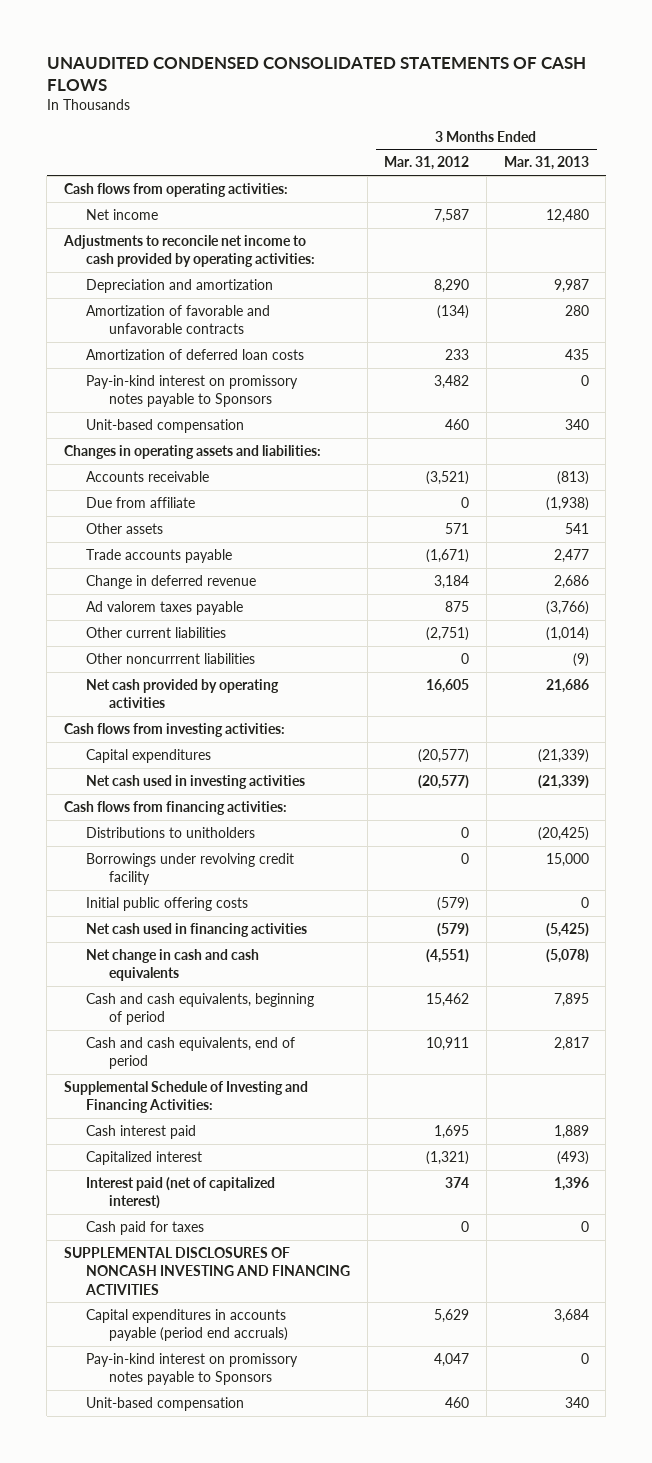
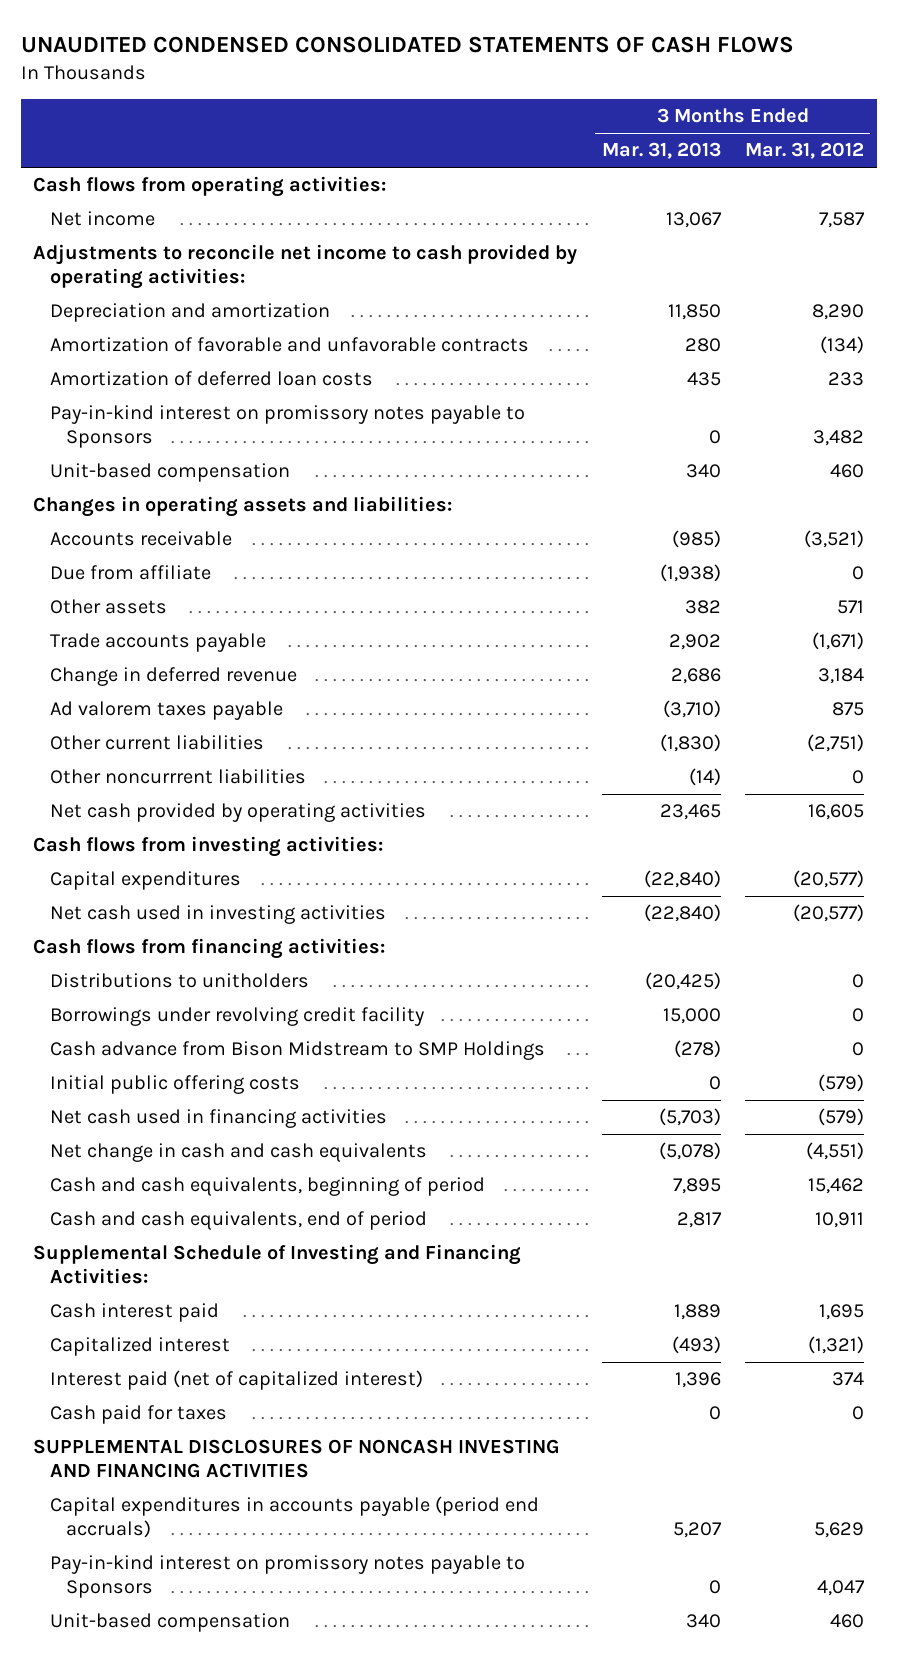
[545,208,589,223] 12,480 -> [665,212,722,229] 13,067
[553,278,589,293] 9,987 -> [667,304,721,321] 11,850
[556,470,589,485] (813) -> [671,530,721,549] (985)
[564,522,589,534] 541 -> [684,600,721,615] 382
[553,548,589,563] 2,477 -> [668,634,721,651] 2,902
[545,600,589,615] (3,766) -> [662,700,721,719] (3,710)
[545,626,589,641] (1,014) -> [659,734,721,753] (1,830)
[572,652,589,667] (9) -> [688,768,721,787] (14)
[545,678,589,693] 21,686 -> [659,804,721,821] 23,465
[537,748,589,763] (21,339) -> [643,870,721,889] (22,840)
[537,774,589,789] (21,339) -> [643,904,721,923] (22,840)
none -> [49,1041,545,1061] Cash advance from Bison Midstream to SMP Holdings
[545,922,589,937] (5,425) -> [658,1108,721,1127] (5,703)
[553,1308,589,1323] 3,684 -> [672,1521,722,1538] 5,207

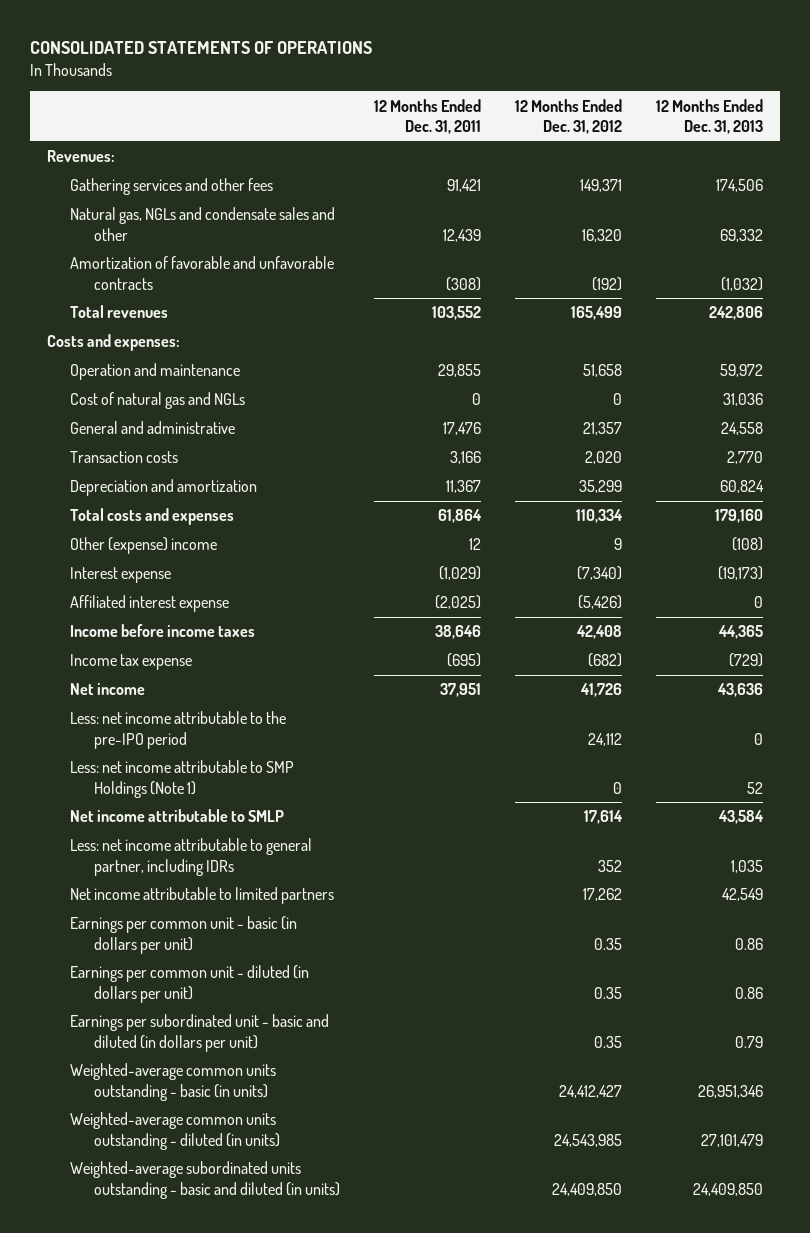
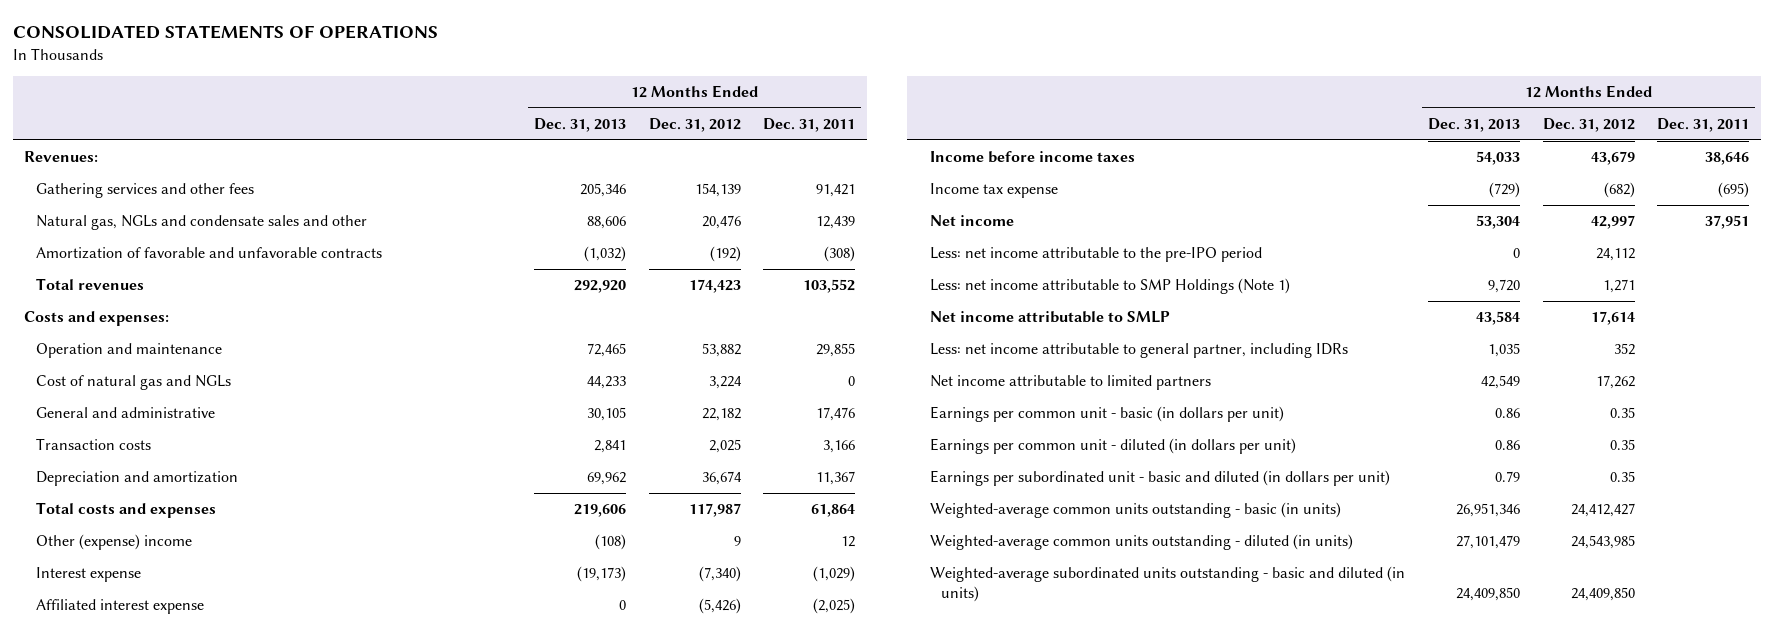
[579,179,622,193] 149,371 -> [694,183,741,198] 154,139
[715,179,763,193] 174,506 -> [579,183,626,198] 205,346
[581,228,622,242] 16,320 -> [701,215,741,230] 20,476
[719,228,763,242] 69,332 -> [586,216,626,230] 88,606
[570,306,622,321] 165,499 -> [688,279,741,294] 174,423
[708,306,763,321] 242,806 -> [573,280,626,294] 292,920
[582,364,622,378] 51,658 -> [701,343,741,358] 53,882
[719,364,763,378] 59,972 -> [586,343,626,358] 72,465
[612,393,622,406] 0 -> [708,376,742,390] 3,224
[722,393,763,407] 31,036 -> [586,376,626,390] 44,233
[582,422,622,436] 21,357 -> [701,408,741,422] 22,182
[720,422,763,436] 24,558 -> [586,407,626,422] 30,105
[584,451,622,465] 2,020 -> [708,439,741,454] 2,025
[726,451,763,465] 2,770 -> [593,440,626,454] 2,841
[578,480,622,494] 35,299 -> [701,471,742,486] 36,674
[719,480,764,494] 60,824 -> [586,472,626,486] 69,962
[575,509,623,524] 110,334 -> [688,503,741,518] 117,987
[714,509,763,524] 179,160 -> [573,504,626,518] 219,606
[575,625,622,640] 42,408 -> [1590,151,1635,166] 43,679
[717,625,763,640] 44,365 -> [1475,151,1520,166] 54,033
[579,683,622,698] 41,726 -> [1590,215,1635,230] 42,997
[716,683,763,698] 43,636 -> [1475,215,1520,230] 53,304
[612,781,622,794] 0 -> [1602,279,1635,294] 1,271
[746,781,763,794] 52 -> [1487,279,1520,294] 9,720

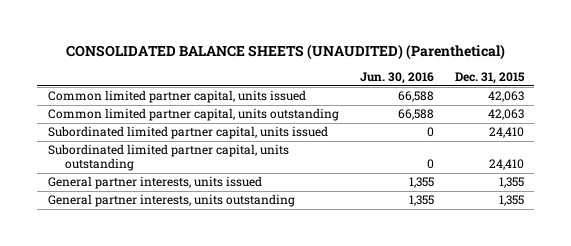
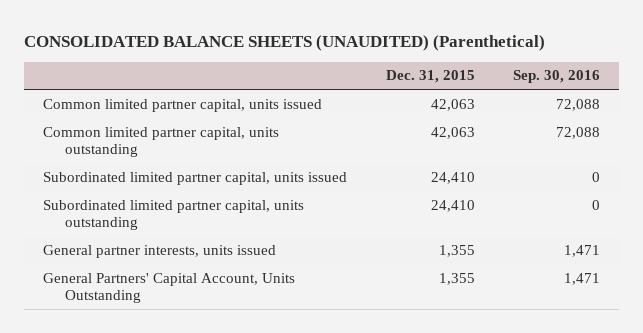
[359,72,434,85] Jun. 30, 2016 -> none
none -> [512,70,600,84] Sep. 30, 2016
[47,194,295,208] General partner interests, units outstanding -> [43,272,296,303] General Partners' Capital Account, Units Outstanding

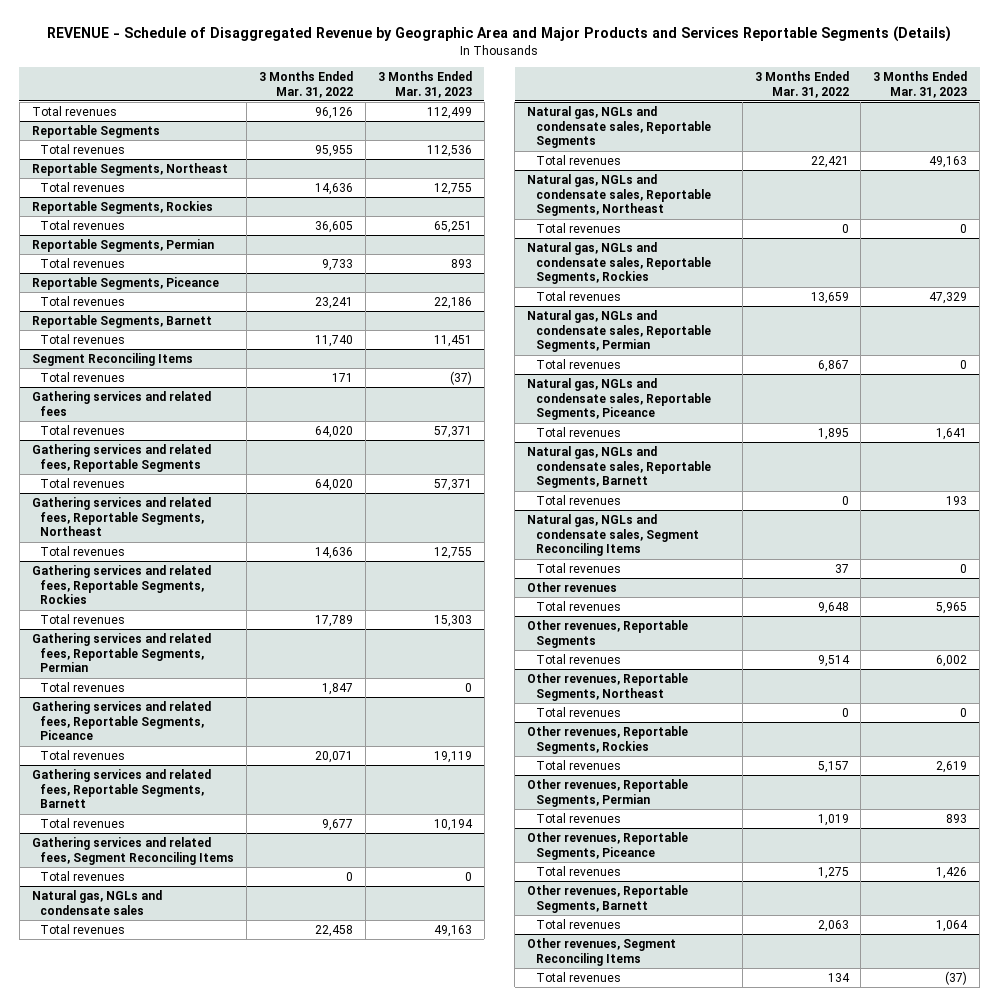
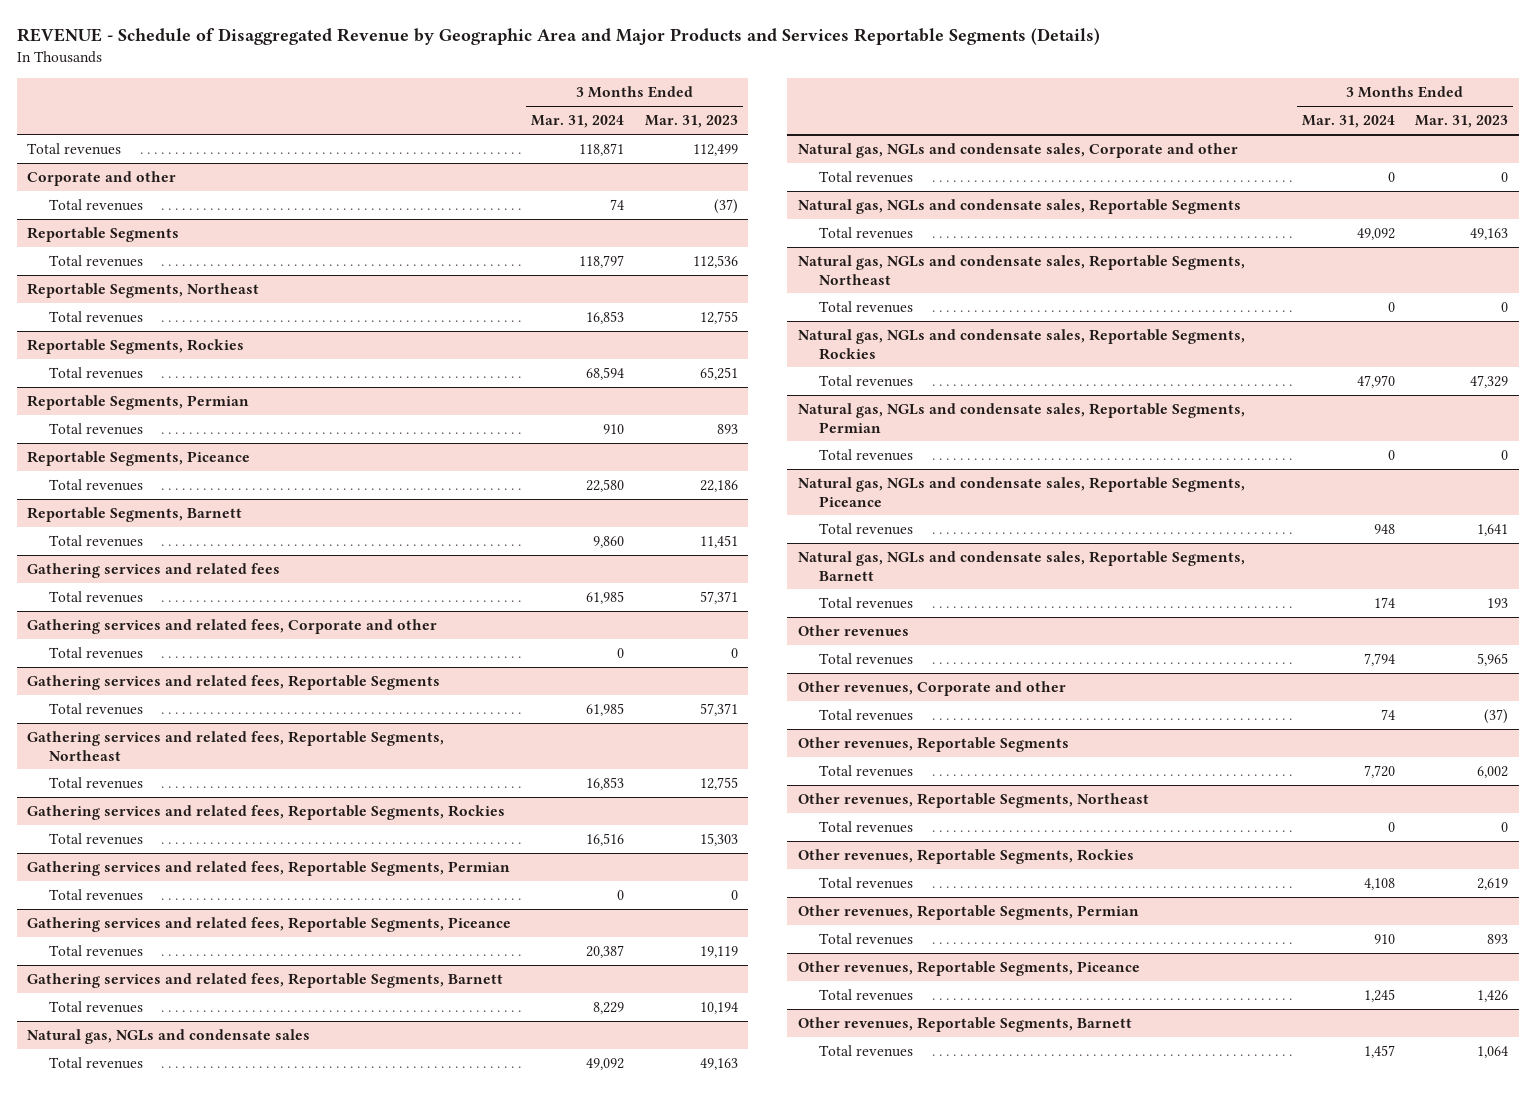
[259,70,354,98] 3 Months Ended Mar. 31, 2022 -> none
none -> [531,115,625,129] Mar. 31, 2024
none -> [27,171,177,187] Corporate and other
none -> [48,199,143,212] Total revenues
[31,353,193,367] Segment Reconciling Items -> none
[40,372,126,383] Total revenues -> none
none -> [27,619,438,635] Gathering services and related fees, Corporate and other
none -> [48,647,143,660] Total revenues
[31,837,235,865] Gathering services and related fees, Segment Reconciling Items -> none
[40,871,126,882] Total revenues -> none
none -> [797,143,1238,159] Natural gas, NGLs and condensate sales, Corporate and other
none -> [819,171,914,184] Total revenues
[526,514,699,557] Natural gas, NGLs and condensate sales, Segment Reconciling Items -> none
[535,563,621,574] Total revenues -> none
none -> [797,681,1066,697] Other revenues, Corporate and other
none -> [819,709,914,722] Total revenues
[526,938,676,966] Other revenues, Segment Reconciling Items -> none
[535,972,621,983] Total revenues -> none

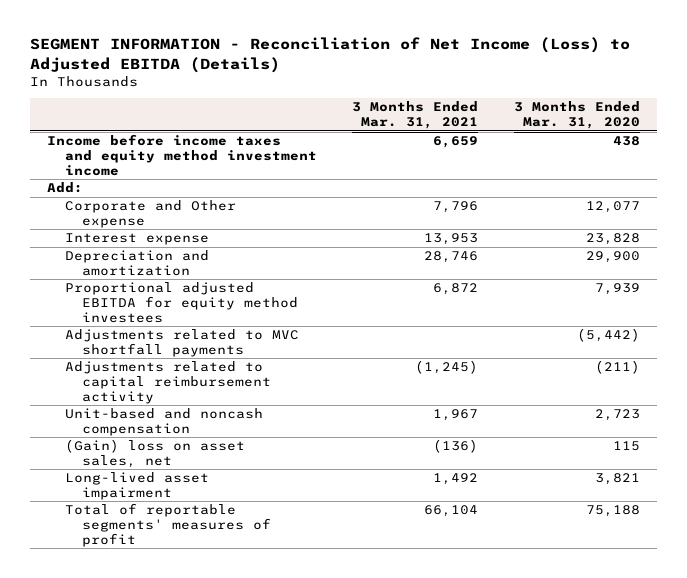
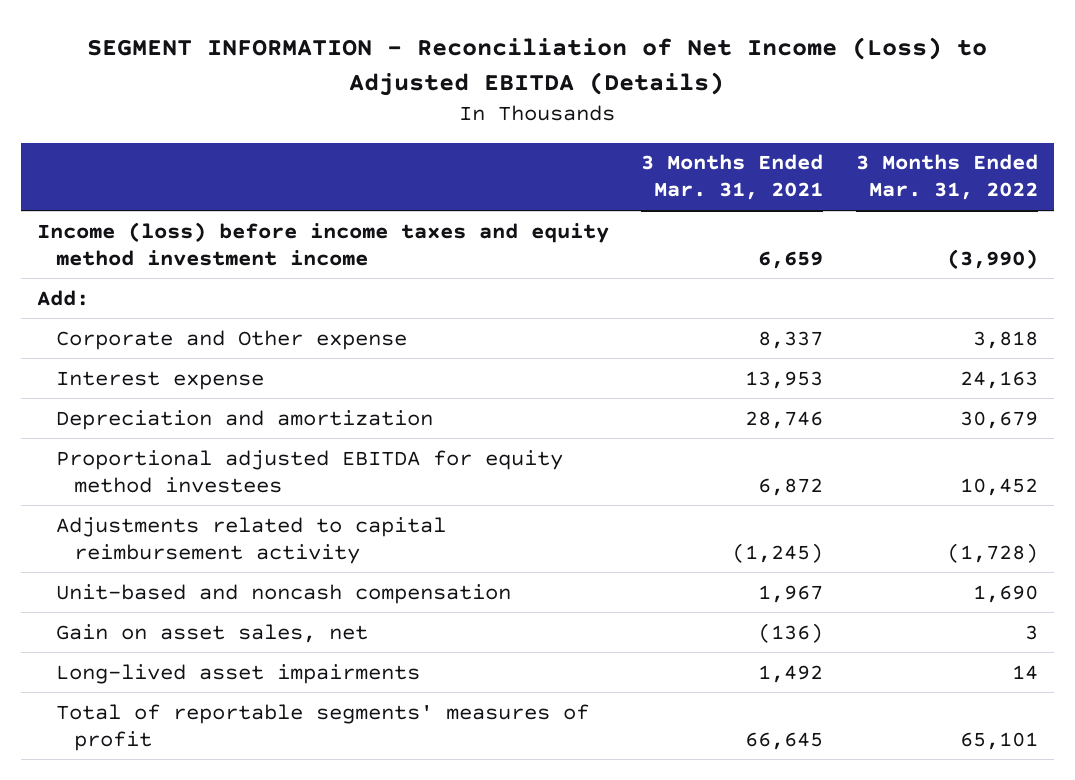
[513,101,640,130] 3 Months Ended Mar. 31, 2020 -> none
none -> [855,154,1038,201] 3 Months Ended Mar. 31, 2022
[47,134,317,176] Income before income taxes and equity method investment income -> [37,221,610,266] Income (loss) before income taxes and equity method investment income
[433,201,479,214] 7,796 -> [758,330,824,349] 8,337
[64,329,299,357] Adjustments related to MVC shortfall payments -> none
[64,439,245,468] (Gain) loss on asset sales, net -> [55,623,368,643] Gain on asset sales, net
[64,472,209,500] Long-lived asset impairment -> [55,663,420,684] Long-lived asset impairments
[424,505,479,518] 66,104 -> [745,731,824,750] 66,645

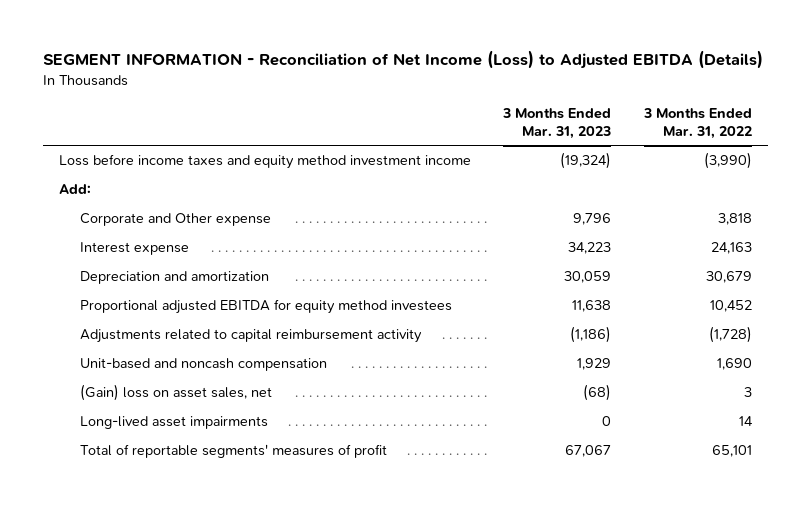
[641,154,824,201] 3 Months Ended Mar. 31, 2021 -> none
none -> [502,108,612,139] 3 Months Ended Mar. 31, 2023
[37,221,610,266] Income (loss) before income taxes and equity method investment income -> [58,154,471,170] Loss before income taxes and equity method investment income
[55,623,368,643] Gain on asset sales, net -> [79,384,272,402] (Gain) loss on asset sales, net

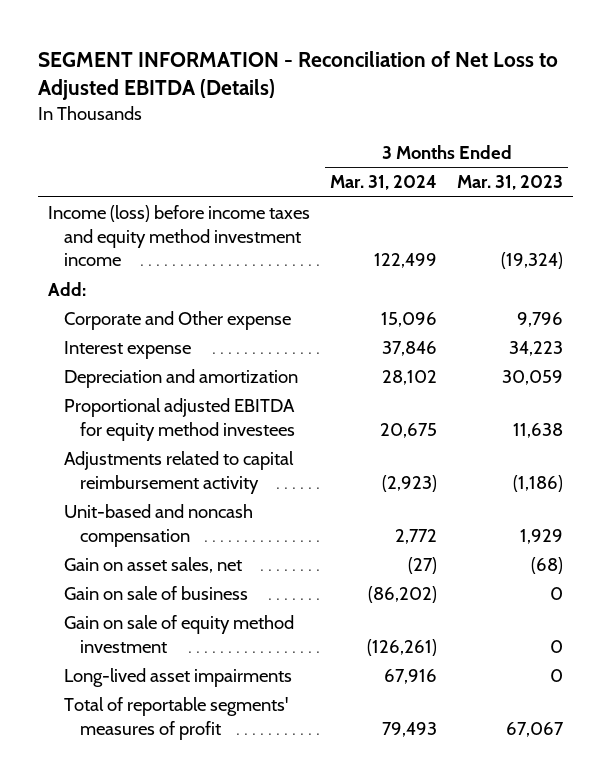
[42,50,763,70] SEGMENT INFORMATION - Reconciliation of Net Income (Loss) to Adjusted EBITDA (Details) -> [38,50,559,101] SEGMENT INFORMATION - Reconciliation of Net Loss to Adjusted EBITDA (Details)
[643,108,753,139] 3 Months Ended Mar. 31, 2022 -> none
none -> [330,175,438,191] Mar. 31, 2024
[58,154,471,170] Loss before income taxes and equity method investment income -> [48,205,311,267] Income (loss) before income taxes and equity method investment income
[79,384,272,402] (Gain) loss on asset sales, net -> [64,557,243,574] Gain on asset sales, net
none -> [64,586,249,601] Gain on sale of business
none -> [64,615,295,653] Gain on sale of equity method investment

